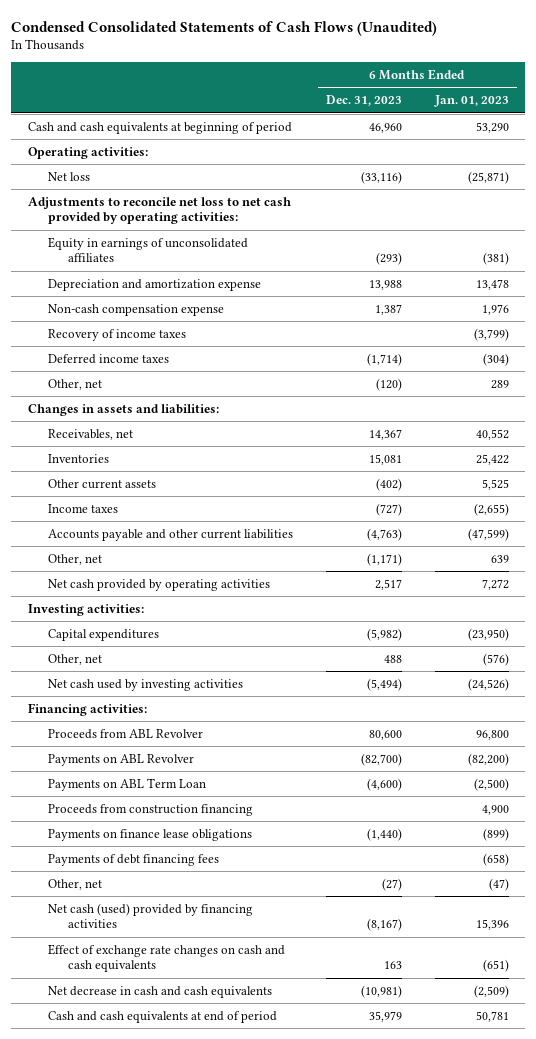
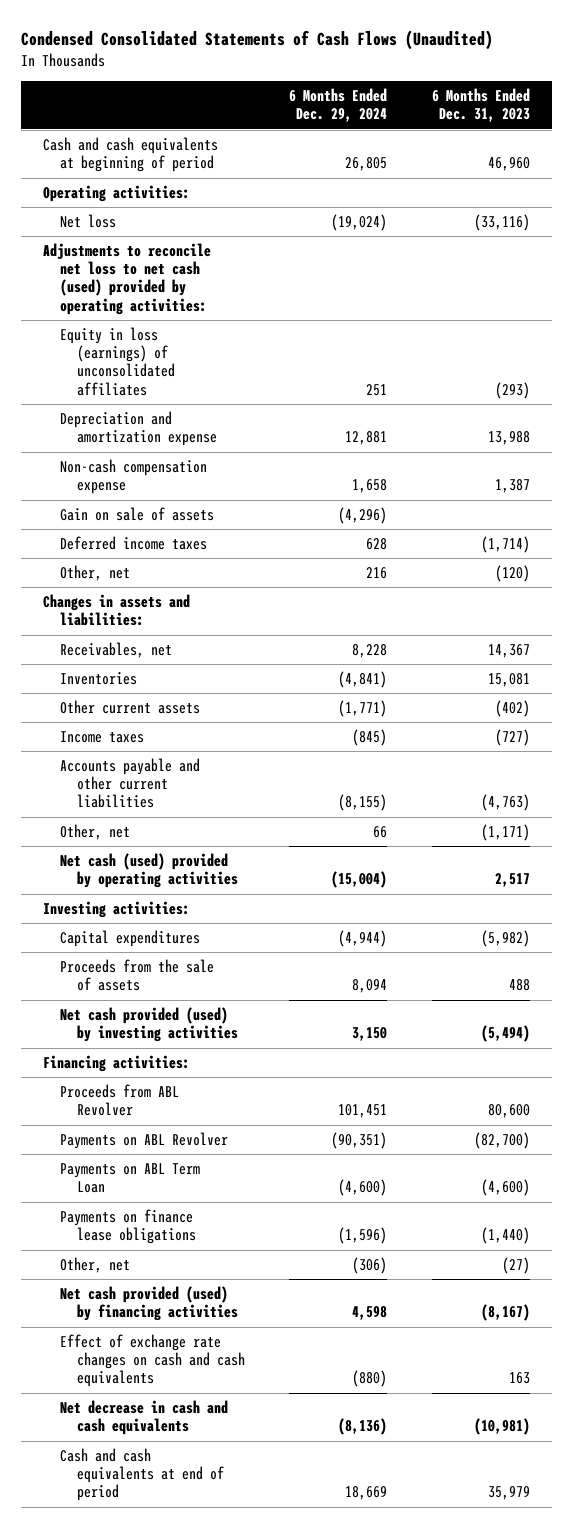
[433,95,509,108] Jan. 01, 2023 -> none
none -> [289,88,388,123] 6 Months Ended Dec. 29, 2024
[27,196,291,225] Adjustments to reconcile net loss to net cash provided by operating activities: -> [42,243,211,315] Adjustments to reconcile net loss to net cash (used) provided by operating activities:
[47,236,248,263] Equity in earnings of unconsolidated affiliates -> [60,327,176,396] Equity in loss (earnings) of unconsolidated affiliates
[47,328,186,341] Recovery of income taxes -> none
none -> [60,507,215,522] Gain on sale of assets
[47,578,270,591] Net cash provided by operating activities -> [60,853,239,889] Net cash (used) provided by operating activities
[47,653,102,665] Other, net -> [60,959,215,992] Proceeds from the sale of assets
[47,678,243,691] Net cash used by investing activities -> [60,1007,239,1043] Net cash provided (used) by investing activities
[47,803,253,816] Proceeds from construction financing -> none
[47,853,219,866] Payments of debt financing fees -> none
[47,902,253,929] Net cash (used) provided by financing activities -> [60,1286,239,1322] Net cash provided (used) by financing activities

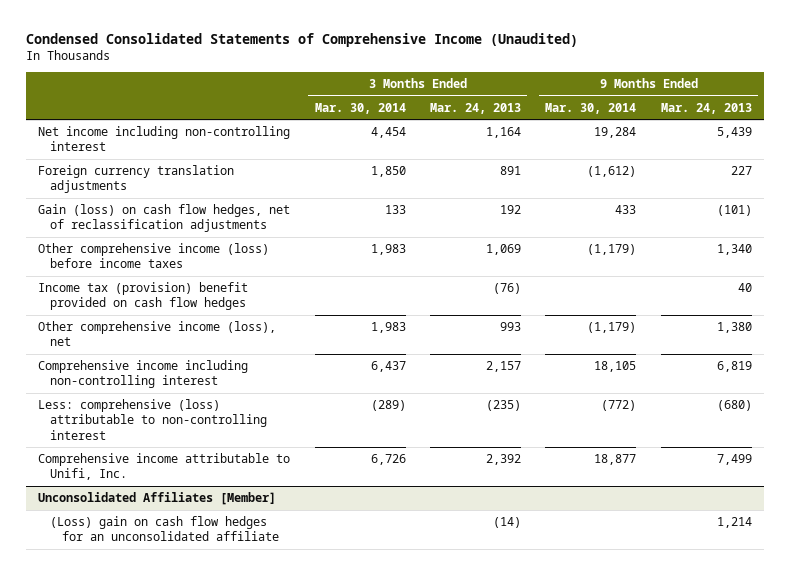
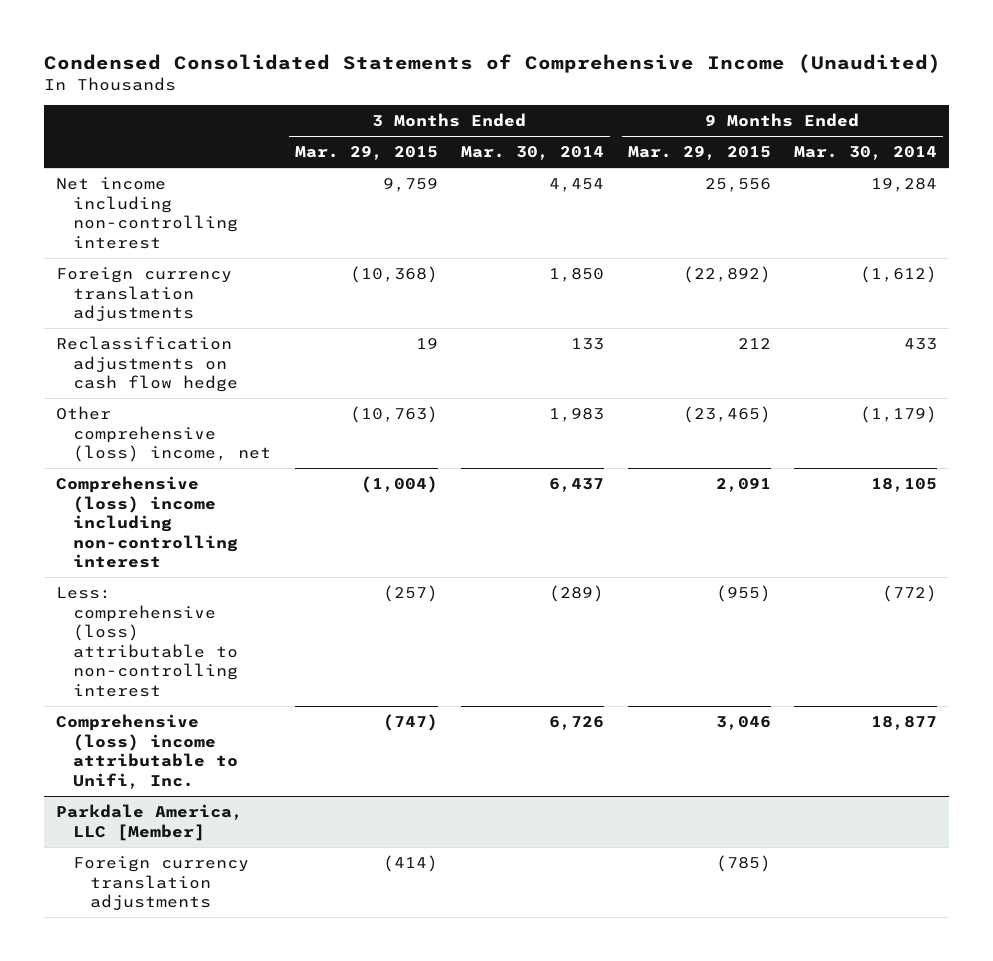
[430,102,522,114] Mar. 24, 2013 -> none
[660,102,752,114] Mar. 24, 2013 -> none
none -> [294,146,438,161] Mar. 29, 2015
none -> [627,146,771,161] Mar. 29, 2015
[38,243,270,269] Other comprehensive income (loss) before income taxes -> none
[38,282,249,311] Income tax (provision) benefit provided on cash flow hedges -> none
[38,204,291,233] Gain (loss) on cash flow hedges, net of reclassification adjustments -> [56,335,239,393] Reclassification adjustments on cash flow hedge
[38,321,277,347] Other comprehensive income (loss), net -> [56,405,272,463] Other comprehensive (loss) income, net
[38,360,249,389] Comprehensive income including non-controlling interest -> [56,475,239,569] Comprehensive (loss) income including non-controlling interest
[38,492,277,506] Unconsolidated Affiliates [Member] -> none
[50,516,280,542] (Loss) gain on cash flow hedges for an unconsolidated affiliate -> none
[38,453,291,481] Comprehensive income attributable to Unifi, Inc. -> [56,713,239,789] Comprehensive (loss) income attributable to Unifi, Inc.
none -> [56,803,244,841] Parkdale America, LLC [Member]
none -> [73,855,250,912] Foreign currency translation adjustments

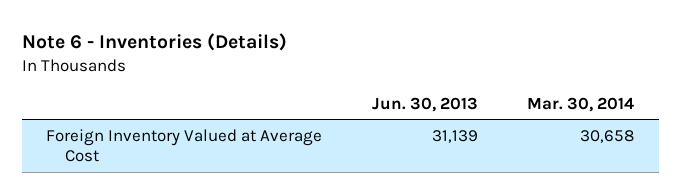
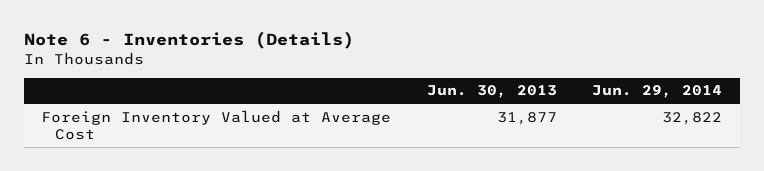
[527,96,635,112] Mar. 30, 2014 -> none
none -> [592,85,723,99] Jun. 29, 2014
[431,130,478,144] 31,139 -> [496,111,557,125] 31,877

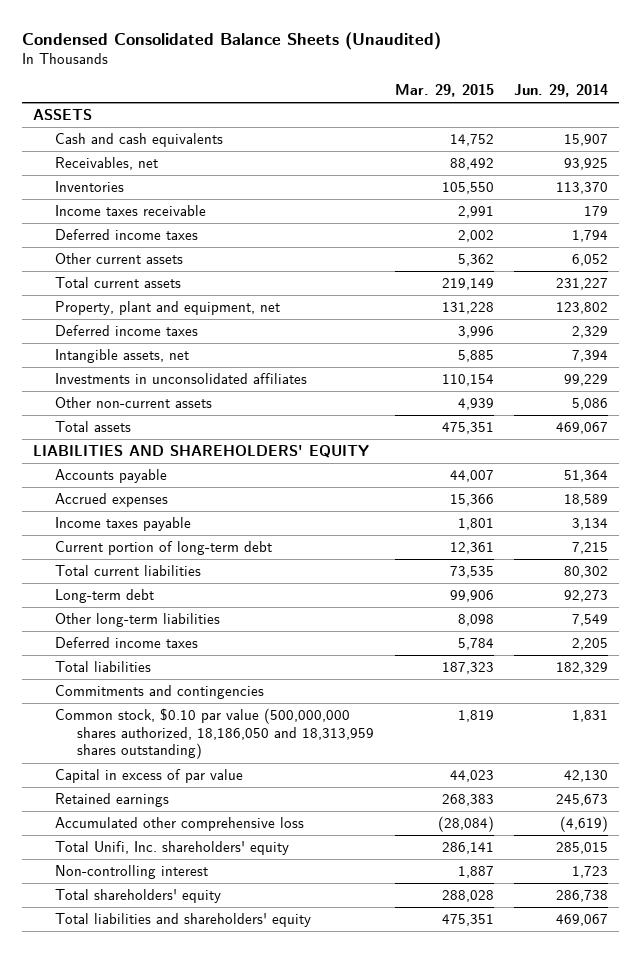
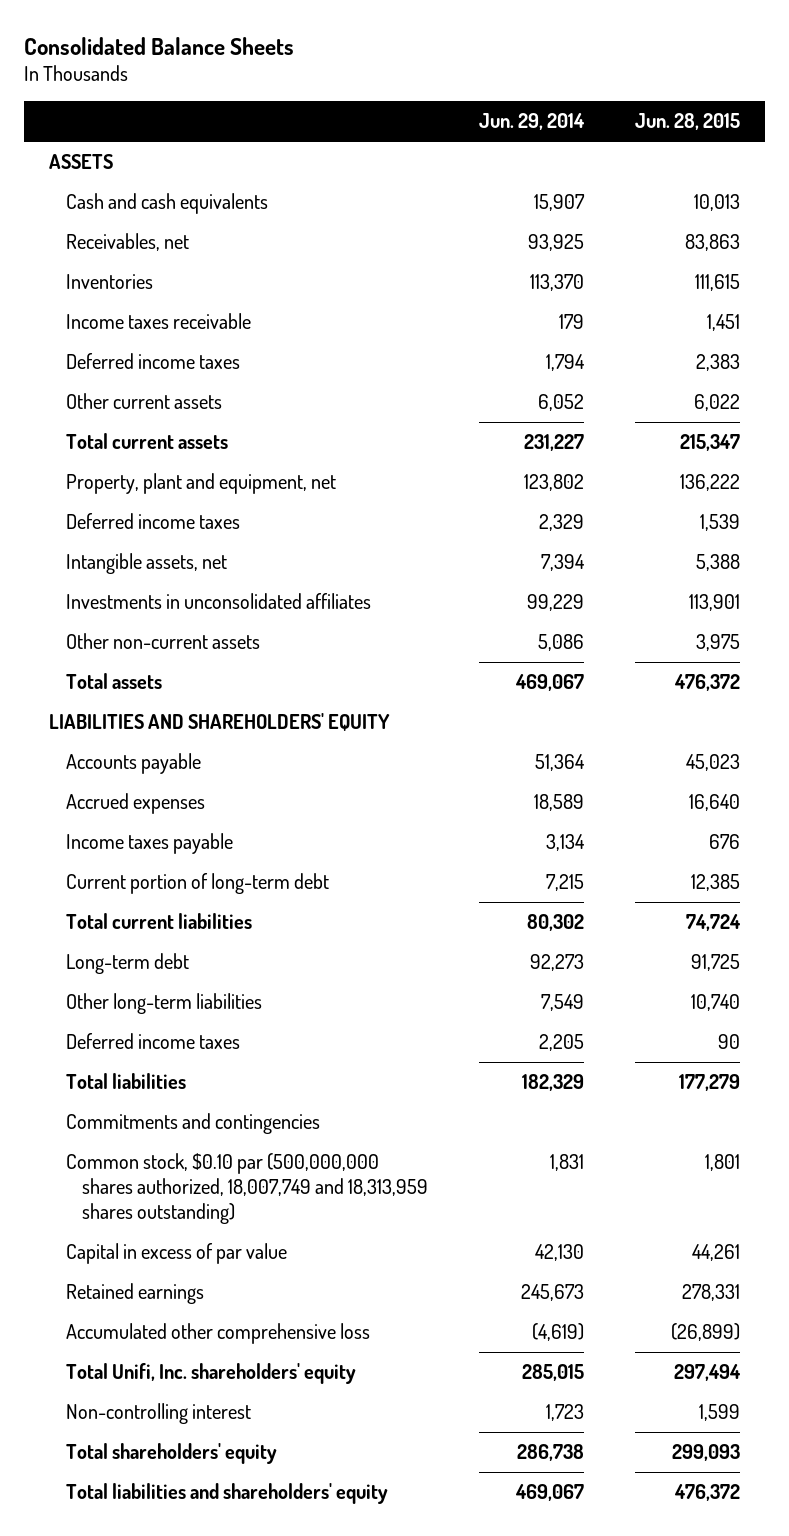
[22,31,442,50] Condensed Consolidated Balance Sheets (Unaudited) -> [23,36,294,55] Consolidated Balance Sheets
[394,84,494,98] Mar. 29, 2015 -> none
none -> [634,113,740,131] Jun. 28, 2015
[54,708,375,760] Common stock, $0.10 par value (500,000,000 shares authorized, 18,186,050 and 18,313,959 shares outstanding) -> [65,1153,429,1225] Common stock, $0.10 par (500,000,000 shares authorized, 18,007,749 and 18,313,959 shares outstanding)

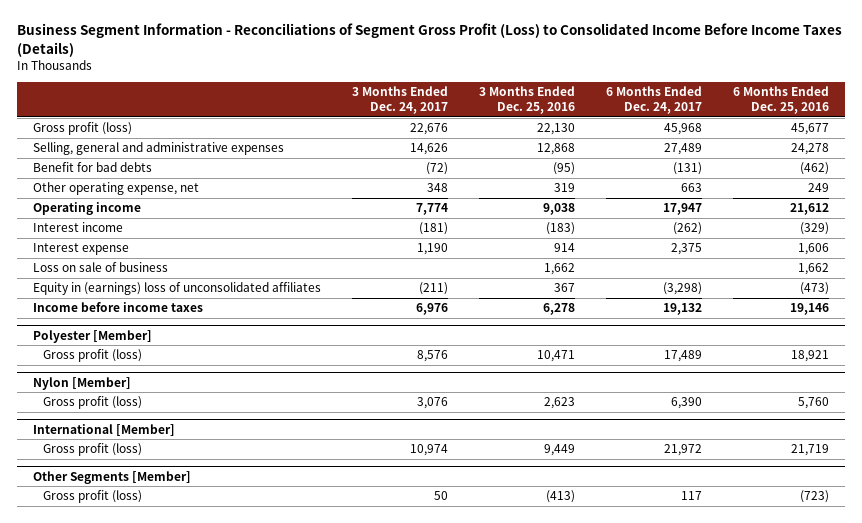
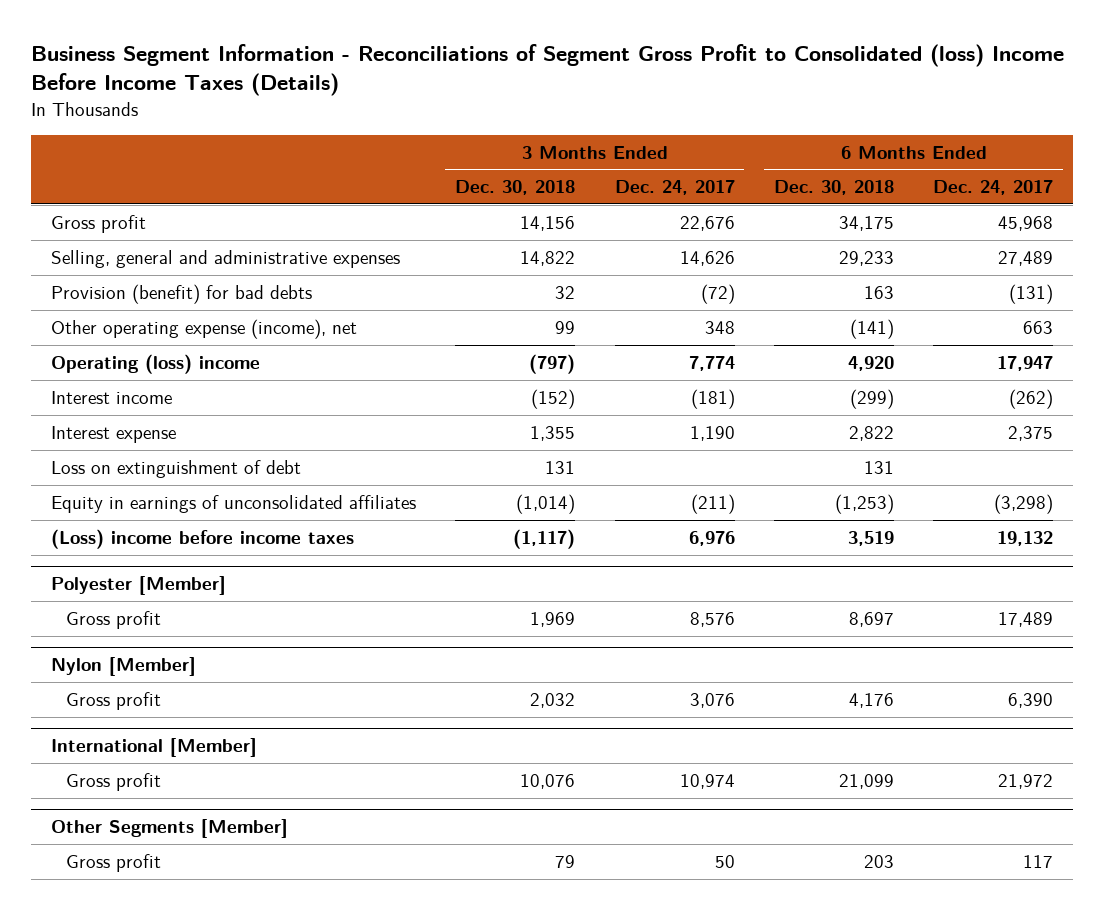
[16,23,842,57] Business Segment Information - Reconciliations of Segment Gross Profit (Loss) to Consolidated Income Before Income Taxes (Details) -> [31,43,1065,97] Business Segment Information - Reconciliations of Segment Gross Profit to Consolidated (loss) Income Before Income Taxes (Details)
[478,86,575,115] 3 Months Ended Dec. 25, 2016 -> none
[733,86,830,115] 6 Months Ended Dec. 25, 2016 -> none
none -> [455,180,576,196] Dec. 30, 2018
none -> [773,180,894,196] Dec. 30, 2018
[32,122,132,136] Gross profit (loss) -> [50,214,146,233] Gross profit
[32,162,152,173] Benefit for bad debts -> [50,283,312,304] Provision (benefit) for bad debts
[32,182,199,196] Other operating expense, net -> [50,318,357,339] Other operating expense (income), net
[32,202,141,216] Operating income -> [50,353,260,374] Operating (loss) income
[32,262,168,273] Loss on sale of business -> none
none -> [50,459,301,478] Loss on extinguishment of debt
[32,282,321,296] Equity in (earnings) loss of unconsolidated affiliates -> [50,494,416,513] Equity in earnings of unconsolidated affiliates
[32,302,203,313] Income before income taxes -> [50,528,354,549] (Loss) income before income taxes
[42,349,142,363] Gross profit (loss) -> [66,610,162,629] Gross profit
[42,396,142,410] Gross profit (loss) -> [66,691,162,710] Gross profit
[42,443,142,457] Gross profit (loss) -> [66,772,162,791] Gross profit
[42,490,142,504] Gross profit (loss) -> [66,853,162,872] Gross profit

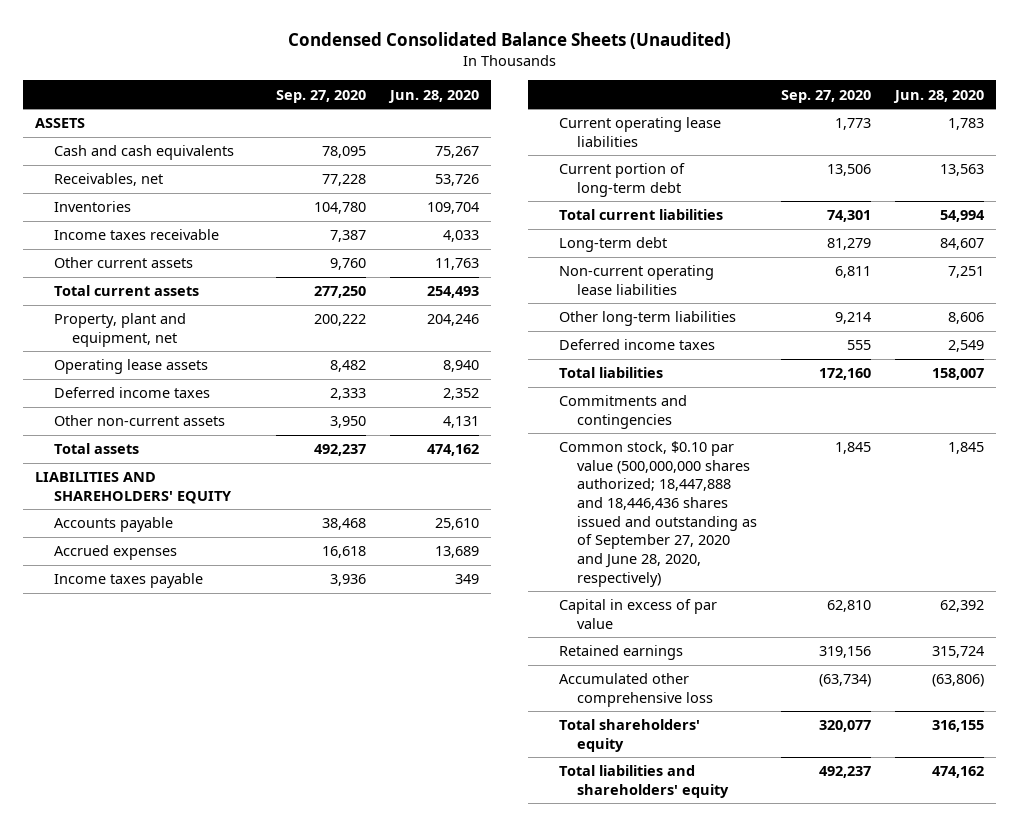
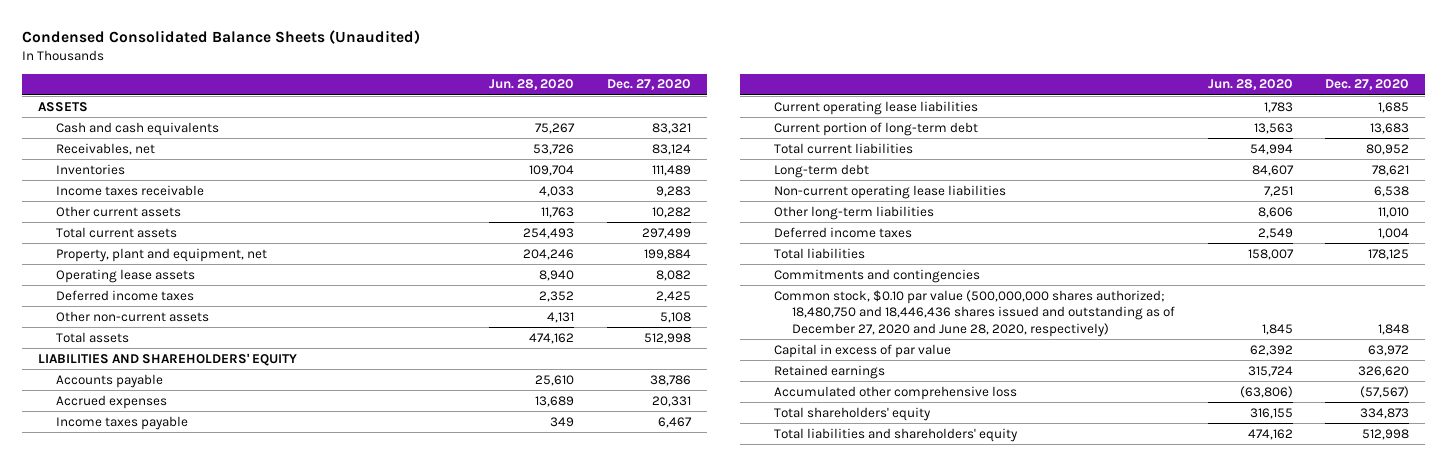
[276,89,367,103] Sep. 27, 2020 -> none
none -> [606,79,691,91] Dec. 27, 2020
[558,441,757,587] Common stock, $0.10 par value (500,000,000 shares authorized; 18,447,888 and 18,446,436 shares issued and outstanding as of September 27, 2020 and June 28, 2020, respectively) -> [774,289,1176,337] Common stock, $0.10 par value (500,000,000 shares authorized; 18,480,750 and 18,446,436 shares issued and outstanding as of December 27, 2020 and June 28, 2020, respectively)

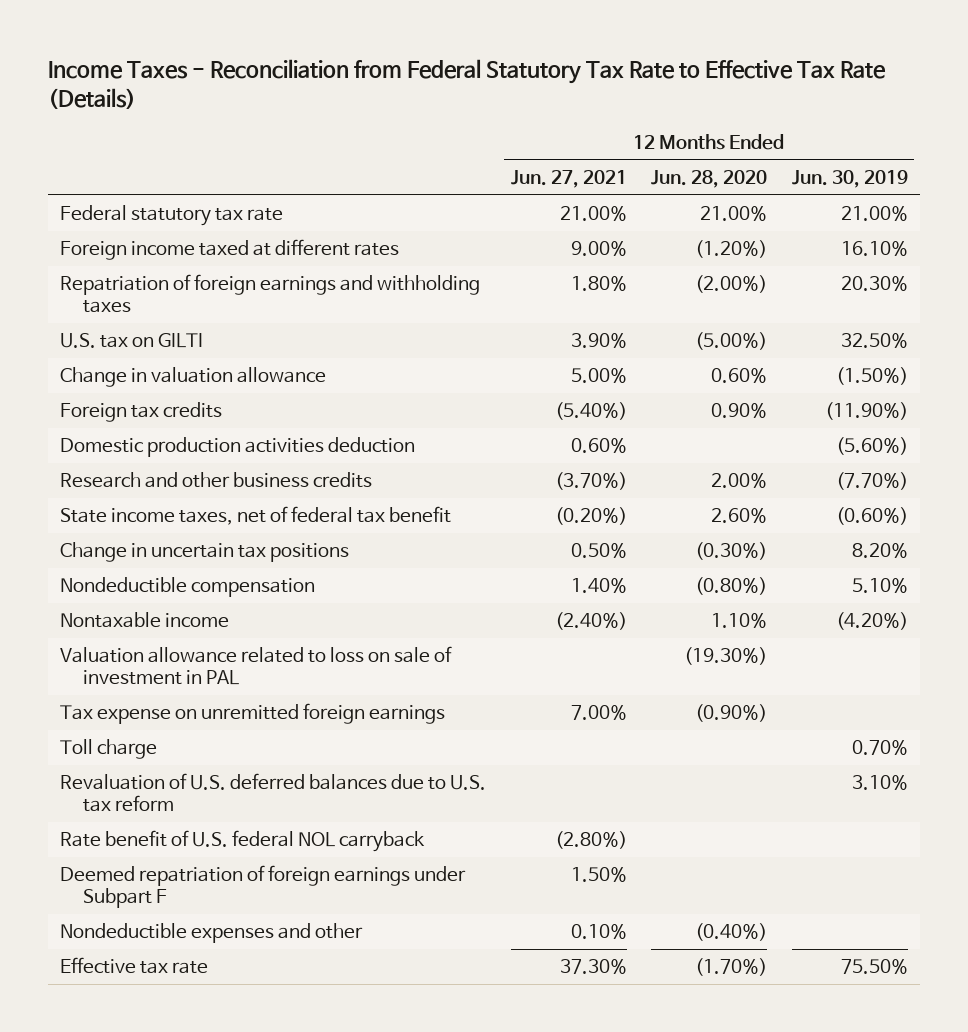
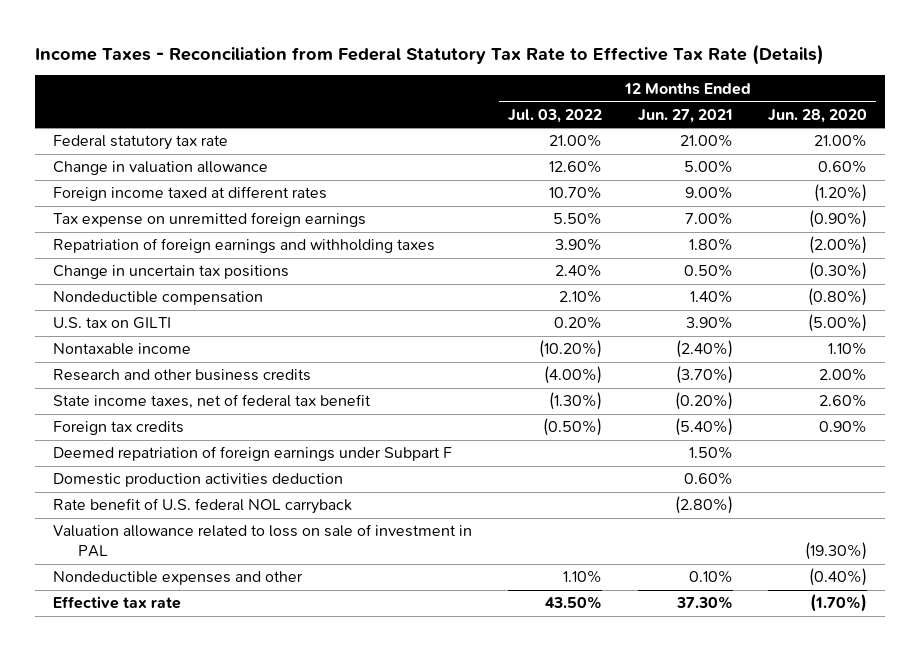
[791,169,908,188] Jun. 30, 2019 -> none
none -> [507,108,602,123] Jul. 03, 2022
[59,367,326,388] Change in valuation allowance -> [52,161,268,176] Change in valuation allowance
[59,703,445,725] Tax expense on unremitted foreign earnings -> [52,212,366,228] Tax expense on unremitted foreign earnings
[59,333,203,349] U.S. tax on GILTI -> [52,317,171,330] U.S. tax on GILTI
[59,739,157,760] Toll charge -> none
[59,773,486,813] Revaluation of U.S. deferred balances due to U.S. tax reform -> none
[59,472,372,489] Research and other business credits -> [52,369,311,382] Research and other business credits
[59,506,451,526] State income taxes, net of federal tax benefit -> [52,394,371,410] State income taxes, net of federal tax benefit
[59,402,222,423] Foreign tax credits -> [52,421,184,436] Foreign tax credits
[59,437,415,458] Domestic production activities deduction -> [52,473,343,488] Domestic production activities deduction
[59,830,425,853] Rate benefit of U.S. federal NOL carryback -> [52,498,352,515] Rate benefit of U.S. federal NOL carryback
[59,646,452,686] Valuation allowance related to loss on sale of investment in PAL -> [52,524,472,558] Valuation allowance related to loss on sale of investment in PAL

